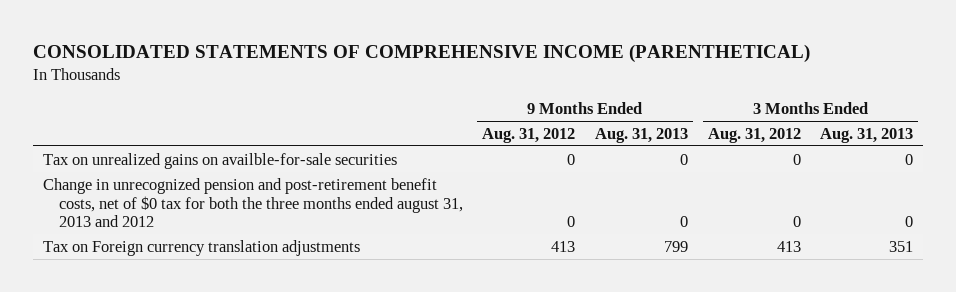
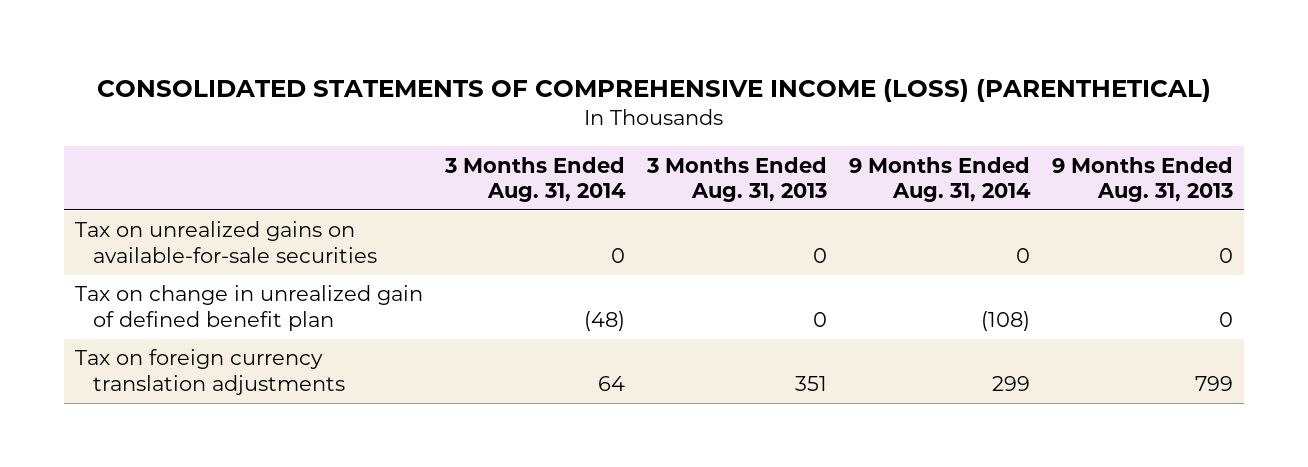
[32,44,810,64] CONSOLIDATED STATEMENTS OF COMPREHENSIVE INCOME (PARENTHETICAL) -> [96,78,1211,102] CONSOLIDATED STATEMENTS OF COMPREHENSIVE INCOME (LOSS) (PARENTHETICAL)
[482,127,576,143] Aug. 31, 2012 -> none
[707,127,801,143] Aug. 31, 2012 -> none
none -> [443,156,626,203] 3 Months Ended Aug. 31, 2014
none -> [848,156,1031,203] 9 Months Ended Aug. 31, 2014
[42,152,397,169] Tax on unrealized gains on availble-for-sale securities -> [74,221,377,264] Tax on unrealized gains on available-for-sale securities
[42,177,463,228] Change in unrecognized pension and post-retirement benefit costs, net of $0 tax for both the three months ended august 31, 2013 and 2012 -> [74,285,423,332] Tax on change in unrealized gain of defined benefit plan
[42,239,360,256] Tax on Foreign currency translation adjustments -> [74,349,345,396] Tax on foreign currency translation adjustments

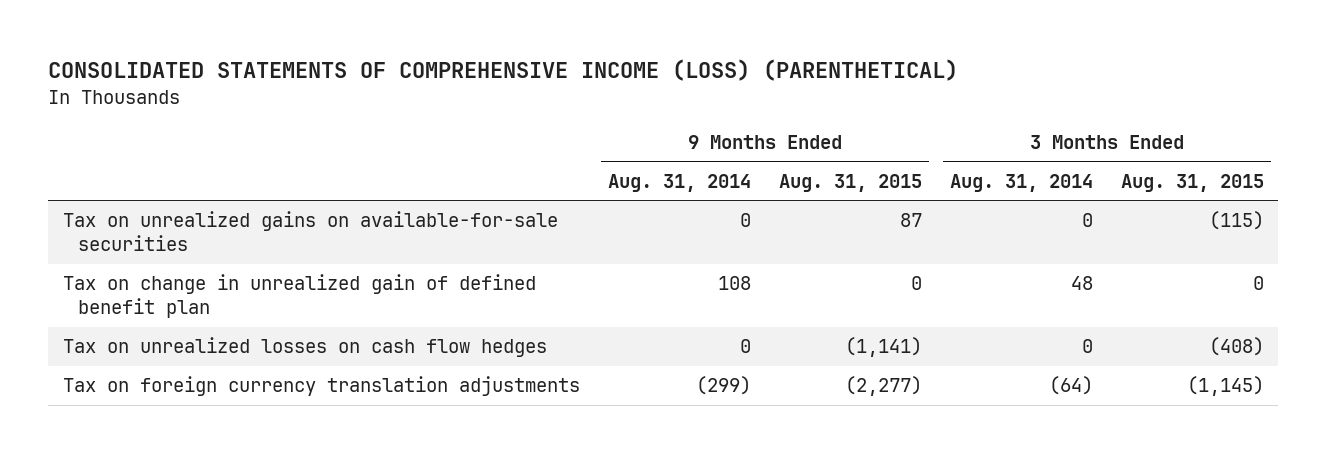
[645,156,827,203] 3 Months Ended Aug. 31, 2013 -> none
[1051,156,1233,203] 9 Months Ended Aug. 31, 2013 -> none
none -> [778,173,922,192] Aug. 31, 2015
none -> [1120,173,1264,192] Aug. 31, 2015
[583,311,625,332] (48) -> [1070,276,1093,291] 48
[980,311,1030,332] (108) -> [717,276,751,291] 108
none -> [62,337,547,358] Tax on unrealized losses on cash flow hedges
[597,376,625,392] 64 -> [1048,376,1093,396] (64)
[991,376,1030,392] 299 -> [695,376,751,396] (299)

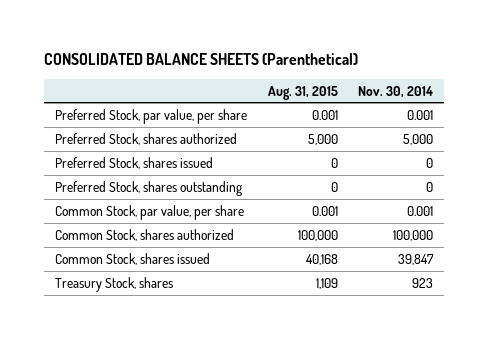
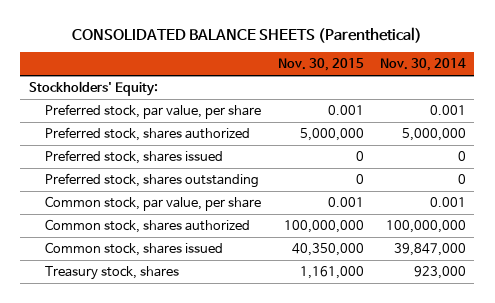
[267,85,338,100] Aug. 31, 2015 -> none
none -> [277,58,364,72] Nov. 30, 2015
none -> [28,80,158,96] Stockholders' Equity:
[54,108,247,124] Preferred Stock, par value, per share -> [45,103,262,119] Preferred stock, par value, per share
[54,132,237,145] Preferred Stock, shares authorized -> [45,126,251,141] Preferred stock, shares authorized
[403,133,434,145] 5,000 -> [402,127,467,141] 5,000,000
[54,156,213,169] Preferred Stock, shares issued -> [45,149,224,164] Preferred stock, shares issued
[54,180,242,196] Preferred Stock, shares outstanding -> [45,172,260,188] Preferred stock, shares outstanding
[54,204,244,220] Common Stock, par value, per share -> [45,195,262,211] Common stock, par value, per share
[54,228,234,241] Common Stock, shares authorized -> [45,218,251,233] Common stock, shares authorized
[393,229,434,241] 100,000 -> [386,219,467,233] 100,000,000
[54,252,210,265] Common Stock, shares issued -> [45,241,224,256] Common stock, shares issued
[398,253,435,265] 39,847 -> [394,242,467,256] 39,847,000
[54,276,173,292] Treasury Stock, shares -> [45,265,180,280] Treasury stock, shares
[412,277,434,288] 923 -> [414,265,467,279] 923,000

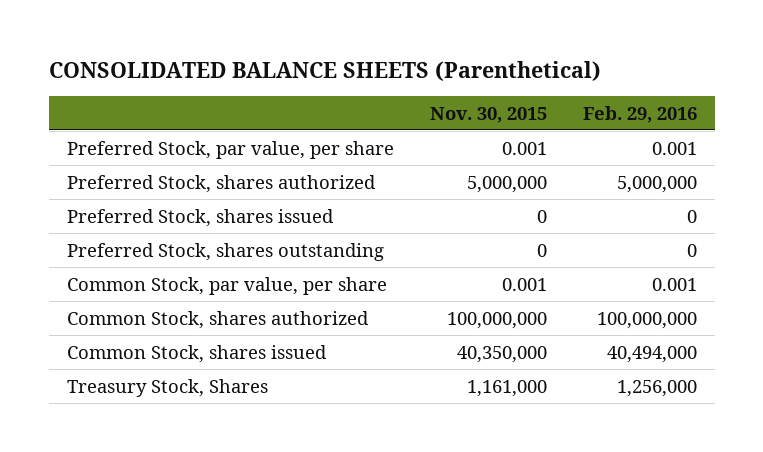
[380,58,467,72] Nov. 30, 2014 -> none
none -> [582,105,697,123] Feb. 29, 2016
[28,80,158,96] Stockholders' Equity: -> none
[45,103,262,119] Preferred stock, par value, per share -> [66,140,394,159] Preferred Stock, par value, per share
[45,126,251,141] Preferred stock, shares authorized -> [66,174,376,193] Preferred Stock, shares authorized
[45,149,224,164] Preferred stock, shares issued -> [66,208,334,227] Preferred Stock, shares issued
[45,172,260,188] Preferred stock, shares outstanding -> [66,242,384,261] Preferred Stock, shares outstanding
[45,195,262,211] Common stock, par value, per share -> [66,276,387,295] Common Stock, par value, per share
[45,218,251,233] Common stock, shares authorized -> [66,310,369,329] Common Stock, shares authorized
[45,241,224,256] Common stock, shares issued -> [66,344,327,363] Common Stock, shares issued
[45,265,180,280] Treasury stock, shares -> [66,378,268,397] Treasury Stock, Shares

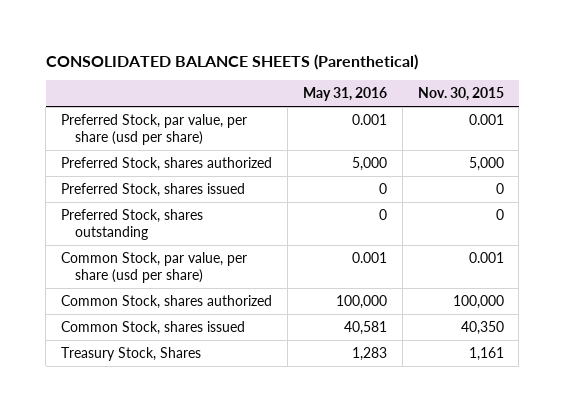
[582,105,697,123] Feb. 29, 2016 -> none
none -> [302,87,387,102] May 31, 2016
[66,140,394,159] Preferred Stock, par value, per share -> [61,113,248,146] Preferred Stock, par value, per share (usd per share)
[466,175,547,193] 5,000,000 -> [468,156,504,171] 5,000
[66,276,387,295] Common Stock, par value, per share -> [61,251,248,284] Common Stock, par value, per share (usd per share)
[446,311,547,329] 100,000,000 -> [452,294,504,309] 100,000
[456,345,547,363] 40,350,000 -> [460,320,504,335] 40,350
[466,379,547,397] 1,161,000 -> [468,346,504,361] 1,161

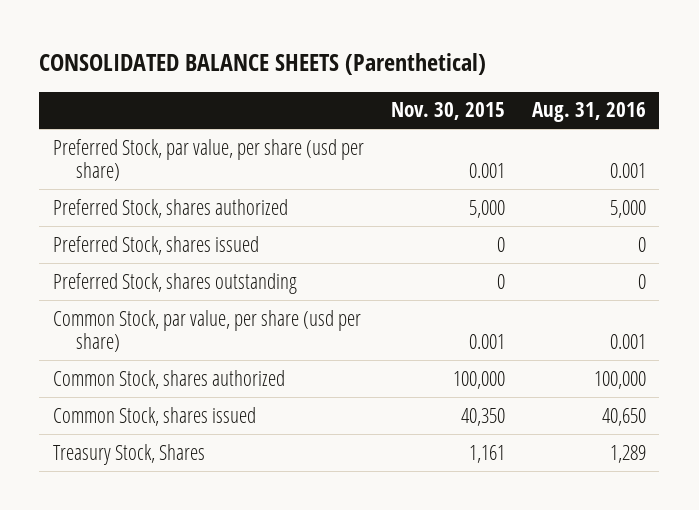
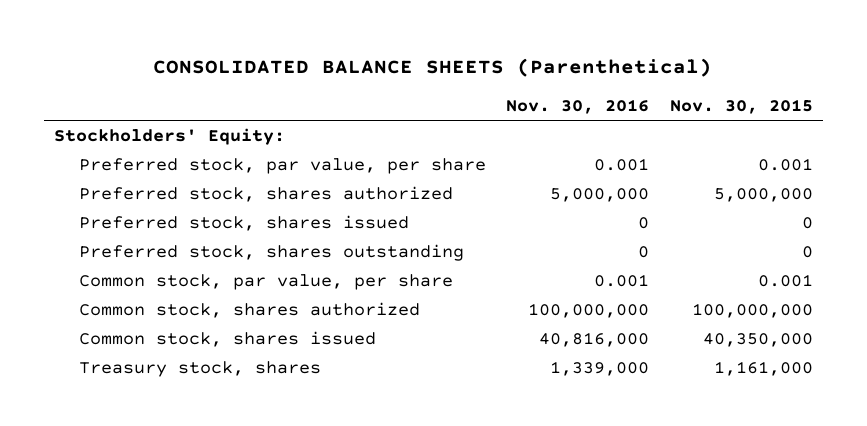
[531,102,646,123] Aug. 31, 2016 -> none
none -> [506,99,650,115] Nov. 30, 2016
none -> [54,128,286,146] Stockholders' Equity:
[52,138,364,182] Preferred Stock, par value, per share (usd per share) -> [79,158,487,175] Preferred stock, par value, per share
[52,198,288,218] Preferred Stock, shares authorized -> [79,186,454,203] Preferred stock, shares authorized
[468,199,505,218] 5,000 -> [713,188,813,203] 5,000,000
[52,235,259,255] Preferred Stock, shares issued -> [79,215,410,232] Preferred stock, shares issued
[52,272,297,294] Preferred Stock, shares outstanding -> [79,244,465,262] Preferred stock, shares outstanding
[52,309,361,353] Common Stock, par value, per share (usd per share) -> [79,274,454,291] Common stock, par value, per share
[52,369,285,389] Common Stock, shares authorized -> [79,302,421,319] Common stock, shares authorized
[452,370,505,389] 100,000 -> [691,303,813,319] 100,000,000
[52,406,256,426] Common Stock, shares issued -> [79,331,377,348] Common stock, shares issued
[460,407,505,426] 40,350 -> [702,333,813,348] 40,350,000
[52,443,205,465] Treasury Stock, Shares -> [79,361,322,378] Treasury stock, shares
[468,444,505,463] 1,161 -> [713,361,813,377] 1,161,000

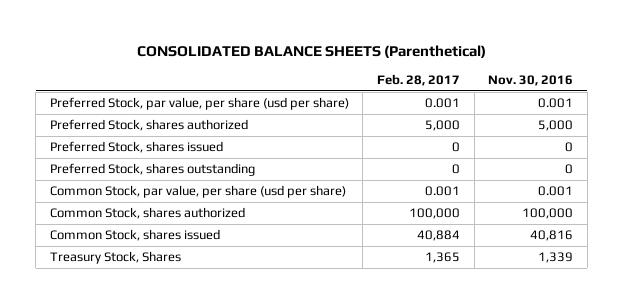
[669,99,813,115] Nov. 30, 2015 -> none
none -> [377,73,461,86] Feb. 28, 2017
[54,128,286,146] Stockholders' Equity: -> none
[79,158,487,175] Preferred stock, par value, per share -> [49,97,349,111] Preferred Stock, par value, per share (usd per share)
[79,186,454,203] Preferred stock, shares authorized -> [49,119,248,132] Preferred Stock, shares authorized
[550,188,650,203] 5,000,000 -> [538,120,574,132] 5,000
[79,215,410,232] Preferred stock, shares issued -> [49,141,223,154] Preferred Stock, shares issued
[79,244,465,262] Preferred stock, shares outstanding -> [49,163,255,177] Preferred Stock, shares outstanding
[79,274,454,291] Common stock, par value, per share -> [49,185,346,199] Common Stock, par value, per share (usd per share)
[79,302,421,319] Common stock, shares authorized -> [49,207,245,220] Common Stock, shares authorized
[528,303,650,319] 100,000,000 -> [522,208,574,220] 100,000
[79,331,377,348] Common stock, shares issued -> [49,229,220,242] Common Stock, shares issued
[539,332,650,348] 40,816,000 -> [530,230,574,242] 40,816
[79,361,322,378] Treasury stock, shares -> [49,251,181,265] Treasury Stock, Shares
[550,361,650,377] 1,339,000 -> [538,252,574,264] 1,339

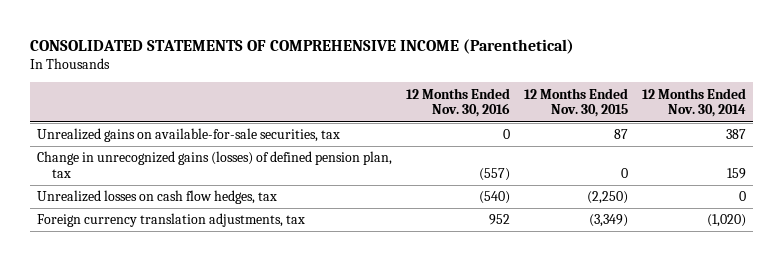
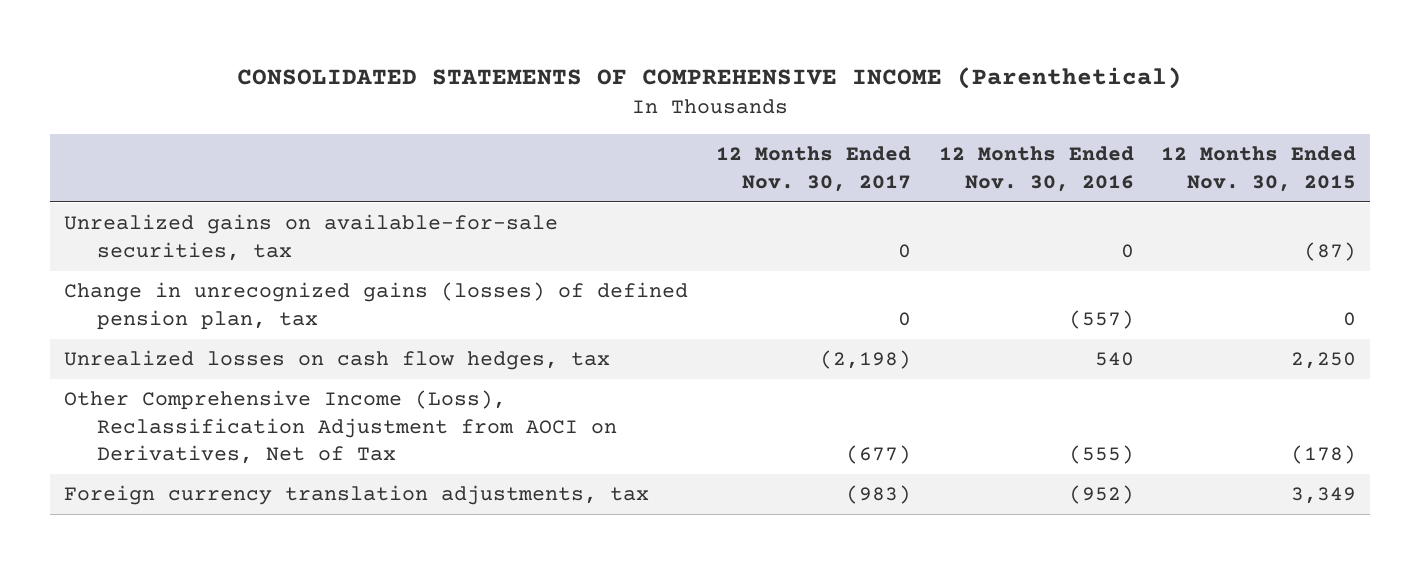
[642,87,747,118] 12 Months Ended Nov. 30, 2014 -> none
none -> [715,146,911,192] 12 Months Ended Nov. 30, 2017
[614,129,629,140] 87 -> [1304,241,1357,261] (87)
[479,191,511,205] (540) -> [1094,352,1134,367] 540
[587,191,629,205] (2,250) -> [1291,352,1357,370] 2,250
none -> [64,390,618,465] Other Comprehensive Income (Loss), Reclassification Adjustment from AOCI on Derivatives, Net of Tax
[489,214,511,226] 952 -> [1068,485,1134,505] (952)
[589,214,629,228] (3,349) -> [1291,487,1357,505] 3,349

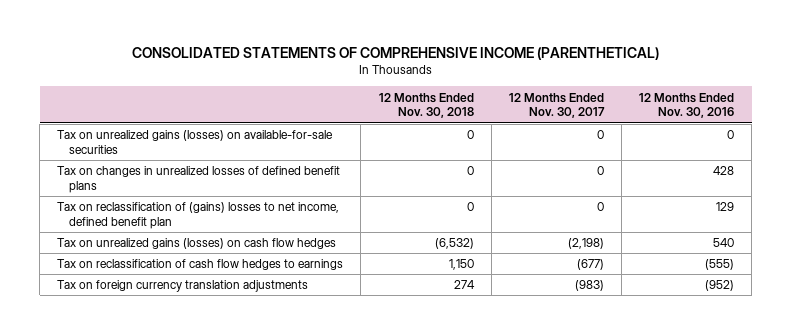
[237,66,1183,89] CONSOLIDATED STATEMENTS OF COMPREHENSIVE INCOME (Parenthetical) -> [131,47,659,61] CONSOLIDATED STATEMENTS OF COMPREHENSIVE INCOME (PARENTHETICAL)
[1161,146,1357,192] 12 Months Ended Nov. 30, 2015 -> none
none -> [378,92,474,119] 12 Months Ended Nov. 30, 2018
[64,282,689,330] Change in unrecognized gains (losses) of defined pension plan, tax -> none
[64,214,559,261] Unrealized gains on available-for-sale securities, tax -> [57,130,334,154] Tax on unrealized gains (losses) on available-for-sale securities
none -> [57,166,341,193] Tax on changes in unrealized losses of defined benefit plans
none -> [57,202,340,229] Tax on reclassification of (gains) losses to net income, defined benefit plan
[64,350,611,371] Unrealized losses on cash flow hedges, tax -> [57,238,337,250] Tax on unrealized gains (losses) on cash flow hedges
[64,390,618,465] Other Comprehensive Income (Loss), Reclassification Adjustment from AOCI on Derivatives, Net of Tax -> [57,259,344,271] Tax on reclassification of cash flow hedges to earnings
[64,485,650,506] Foreign currency translation adjustments, tax -> [57,280,309,293] Tax on foreign currency translation adjustments

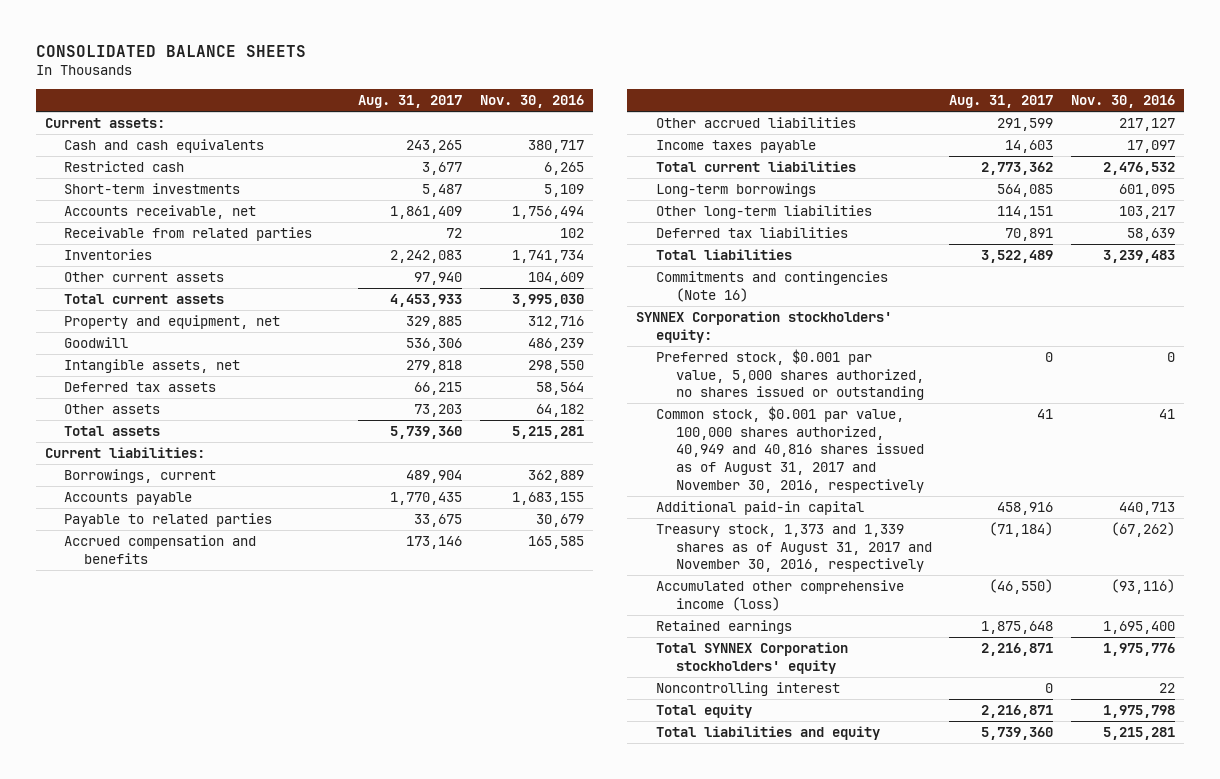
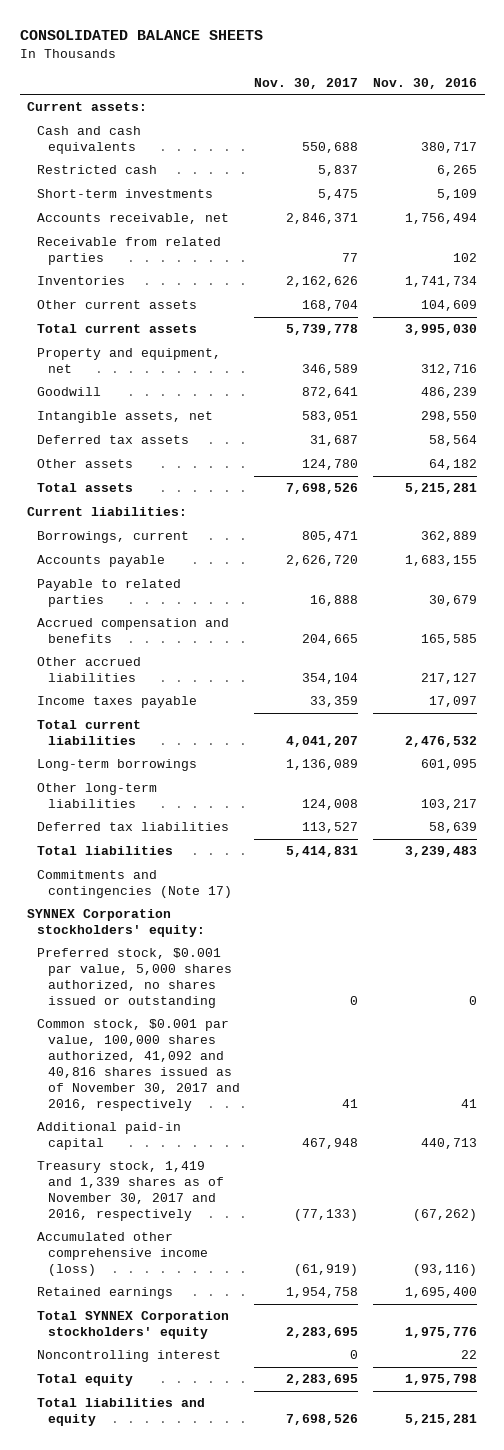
[358,95,463,109] Aug. 31, 2017 -> none
none -> [254,77,359,89] Nov. 30, 2017
[655,271,888,302] Commitments and contingencies (Note 16) -> [37,870,232,899] Commitments and contingencies (Note 17)
[655,406,924,493] Common stock, $0.001 par value, 100,000 shares authorized, 40,949 and 40,816 shares issued as of August 31, 2017 and November 30, 2016, respectively -> [37,1019,240,1111] Common stock, $0.001 par value, 100,000 shares authorized, 41,092 and 40,816 shares issued as of November 30, 2017 and 2016, respectively
[655,524,932,573] Treasury stock, 1,373 and 1,339 shares as of August 31, 2017 and November 30, 2016, respectively -> [37,1161,224,1221] Treasury stock, 1,419 and 1,339 shares as of November 30, 2017 and 2016, respectively

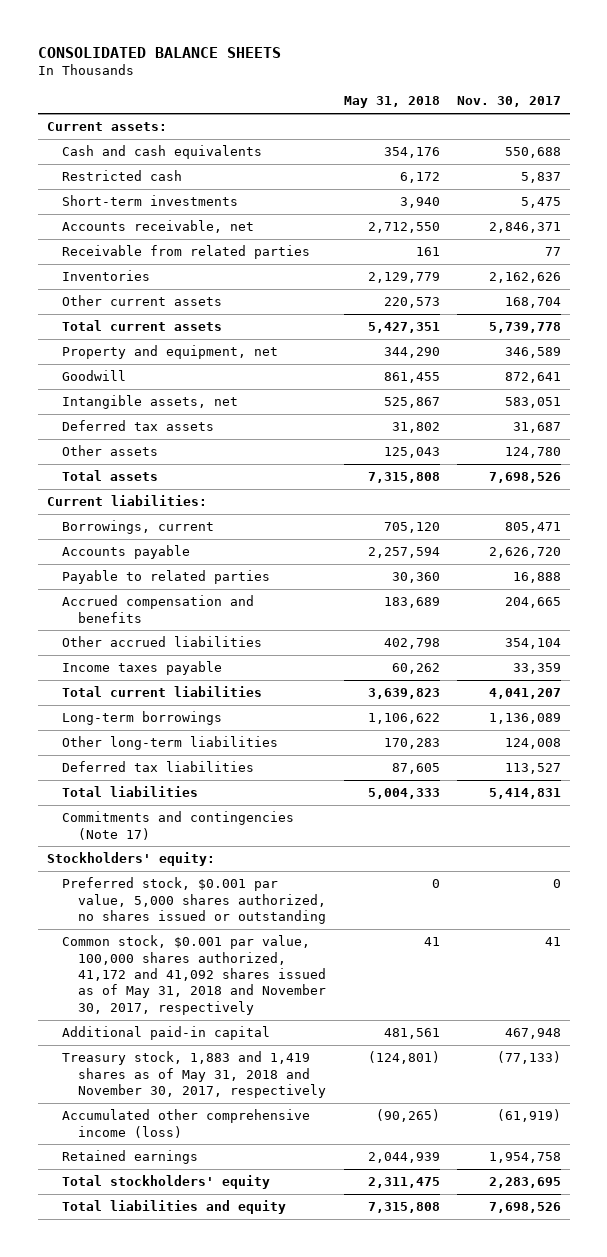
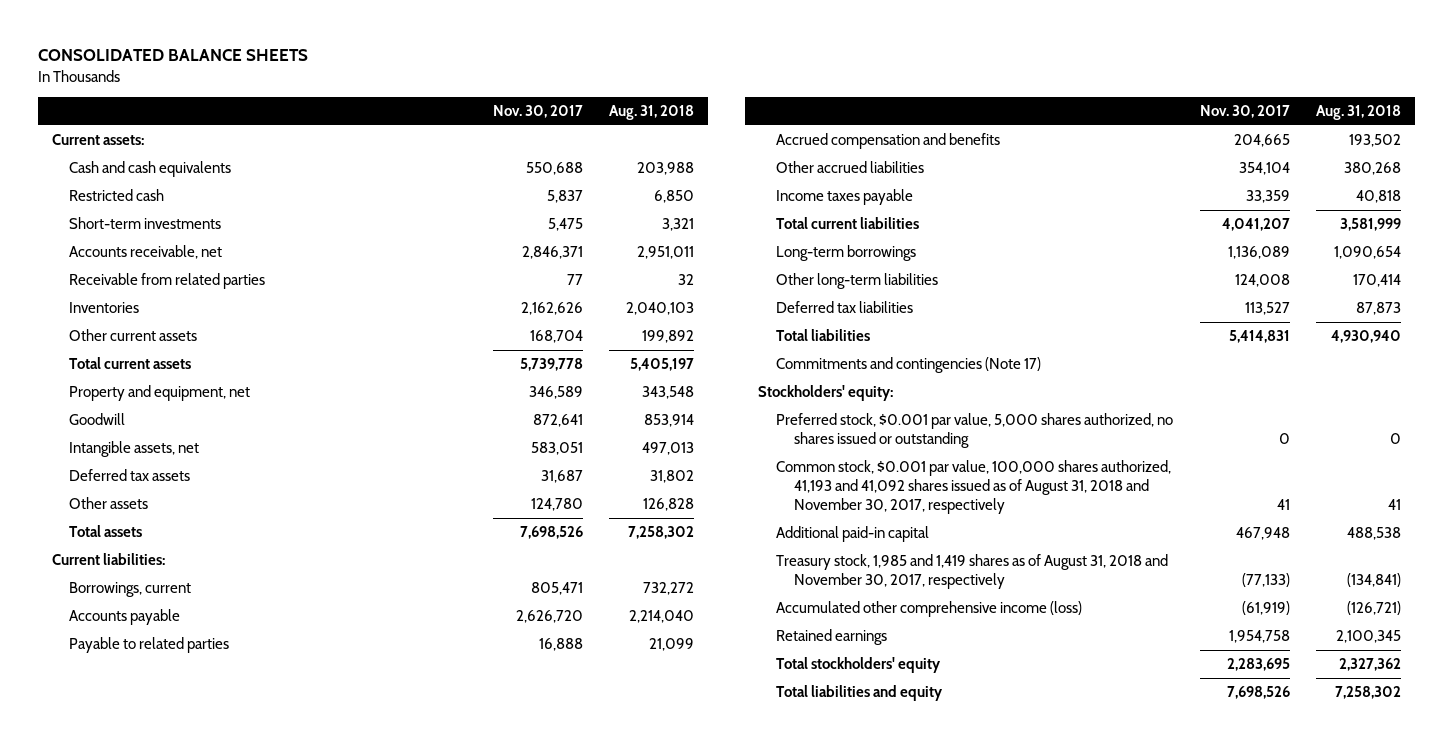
[343,96,440,109] May 31, 2018 -> none
none -> [609,104,695,120] Aug. 31, 2018
[62,935,327,1015] Common stock, $0.001 par value, 100,000 shares authorized, 41,172 and 41,092 shares issued as of May 31, 2018 and November 30, 2017, respectively -> [776,460,1172,515] Common stock, $0.001 par value, 100,000 shares authorized, 41,193 and 41,092 shares issued as of August 31, 2018 and November 30, 2017, respectively
[62,1051,327,1099] Treasury stock, 1,883 and 1,419 shares as of May 31, 2018 and November 30, 2017, respectively -> [776,554,1169,590] Treasury stock, 1,985 and 1,419 shares as of August 31, 2018 and November 30, 2017, respectively

